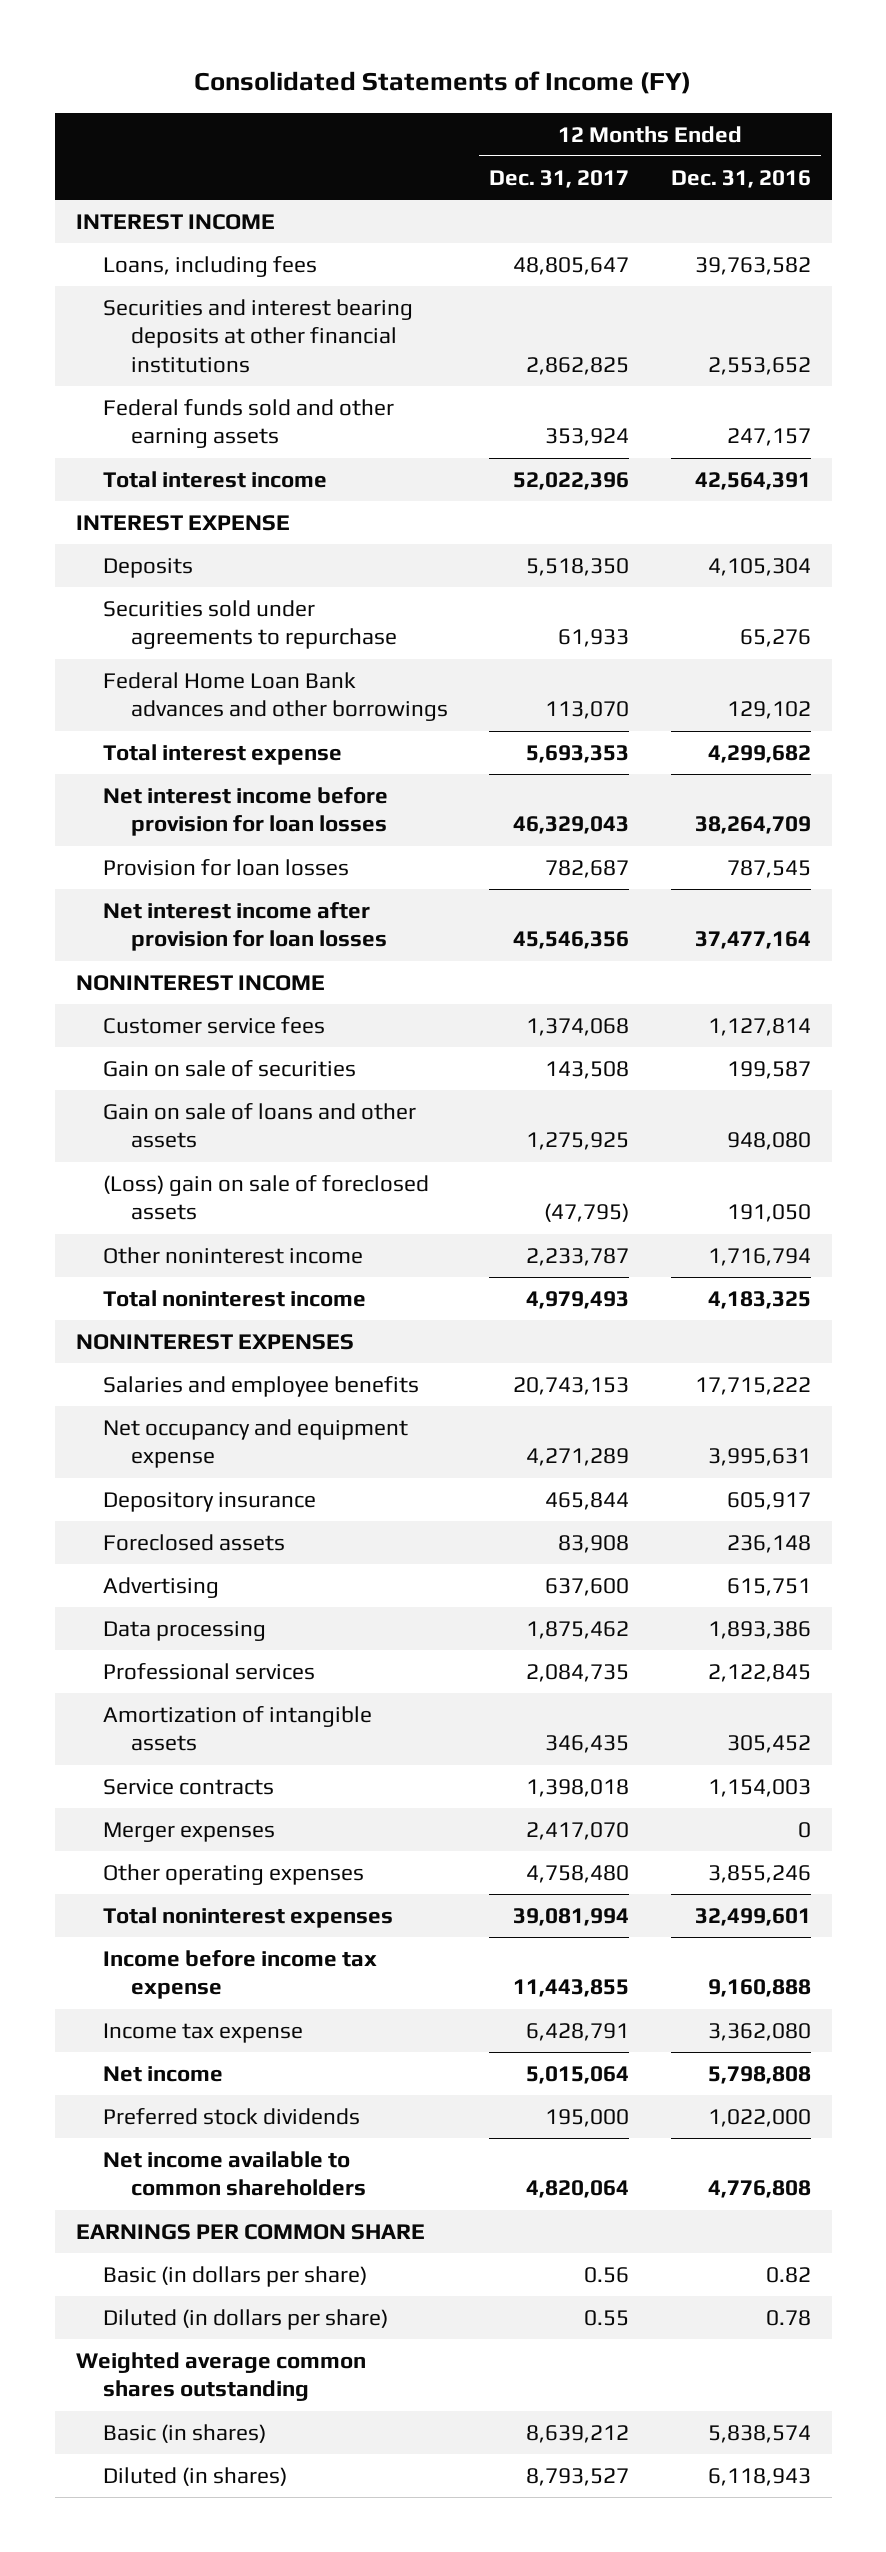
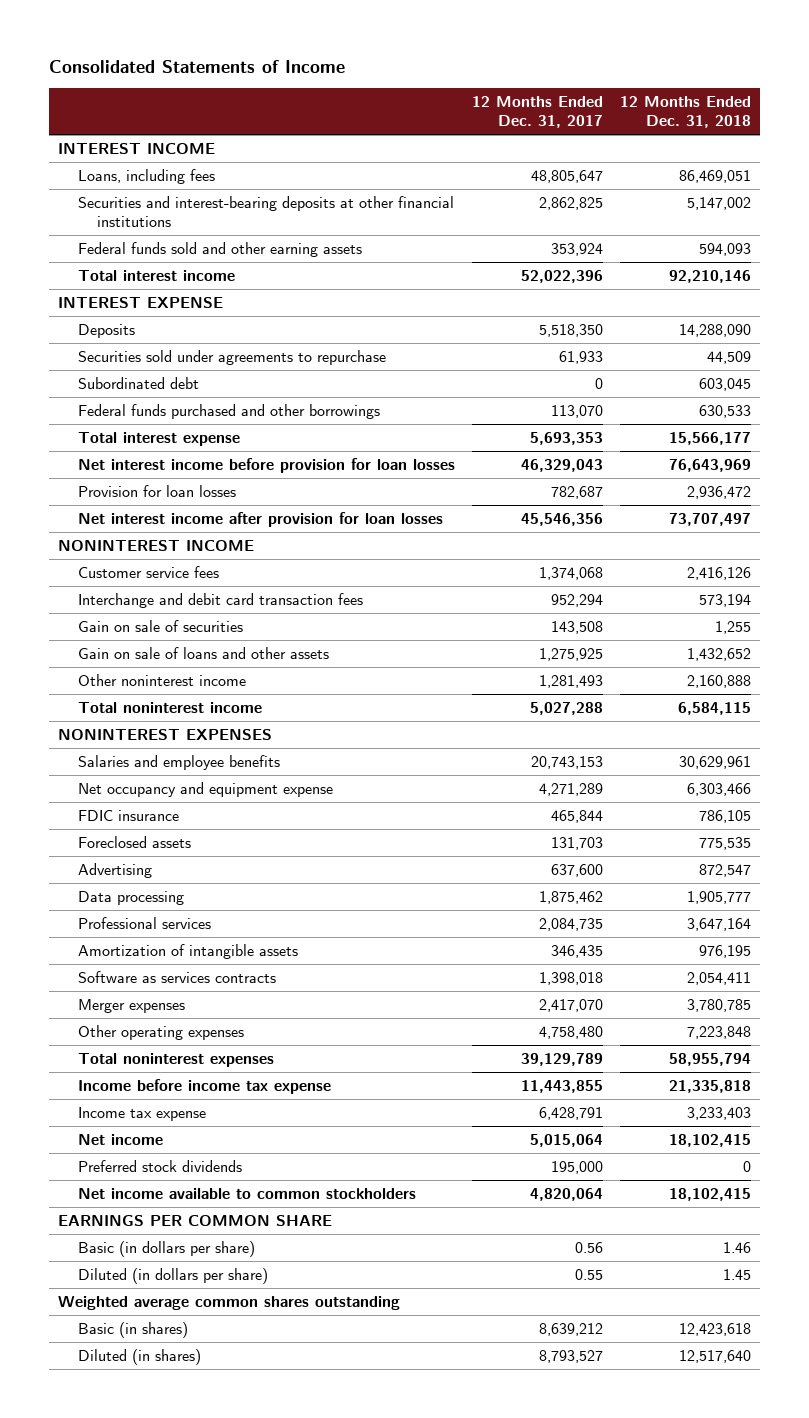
[194,71,692,95] Consolidated Statements of Income (FY) -> [48,59,345,73] Consolidated Statements of Income
[670,169,811,188] Dec. 31, 2016 -> none
none -> [620,95,752,128] 12 Months Ended Dec. 31, 2018
[103,298,414,373] Securities and interest bearing deposits at other financial institutions -> [77,195,454,227] Securities and interest-bearing deposits at other financial institutions
none -> [77,376,199,389] Subordinated debt
[103,671,448,722] Federal Home Loan Bank advances and other borrowings -> [77,403,380,419] Federal funds purchased and other borrowings
none -> [77,592,363,608] Interchange and debit card transaction fees
[103,1174,430,1221] (Loss) gain on sale of foreclosed assets -> none
[526,1247,630,1266] 2,233,787 -> [538,674,603,688] 1,281,493
[526,1290,630,1309] 4,979,493 -> [529,701,603,715] 5,027,288
[103,1491,317,1512] Depository insurance -> [77,809,179,821] FDIC insurance
[558,1534,630,1553] 83,908 -> [550,836,603,850] 131,703
[103,1778,275,1795] Service contracts -> [77,970,276,983] Software as services contracts
[513,1907,630,1926] 39,081,994 -> [520,1052,603,1066] 39,129,789
[103,2150,366,2197] Net income available to common shareholders -> [77,1187,416,1199] Net income available to common stockholders

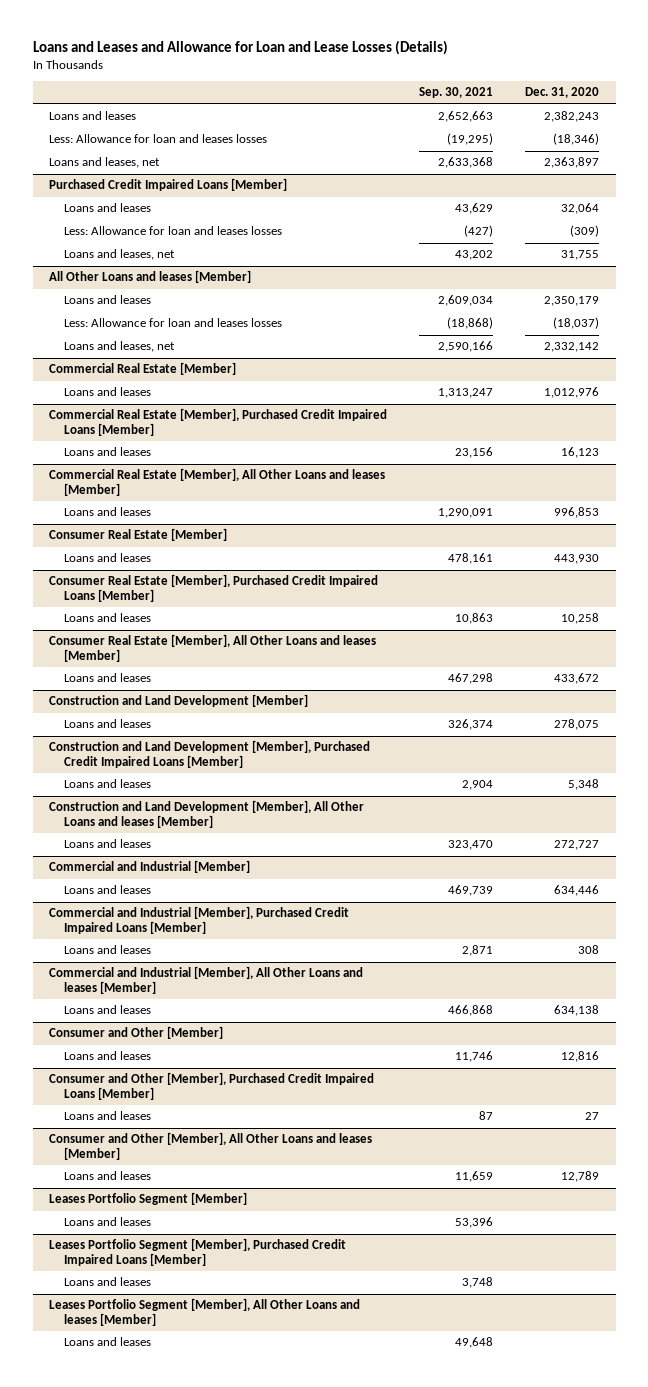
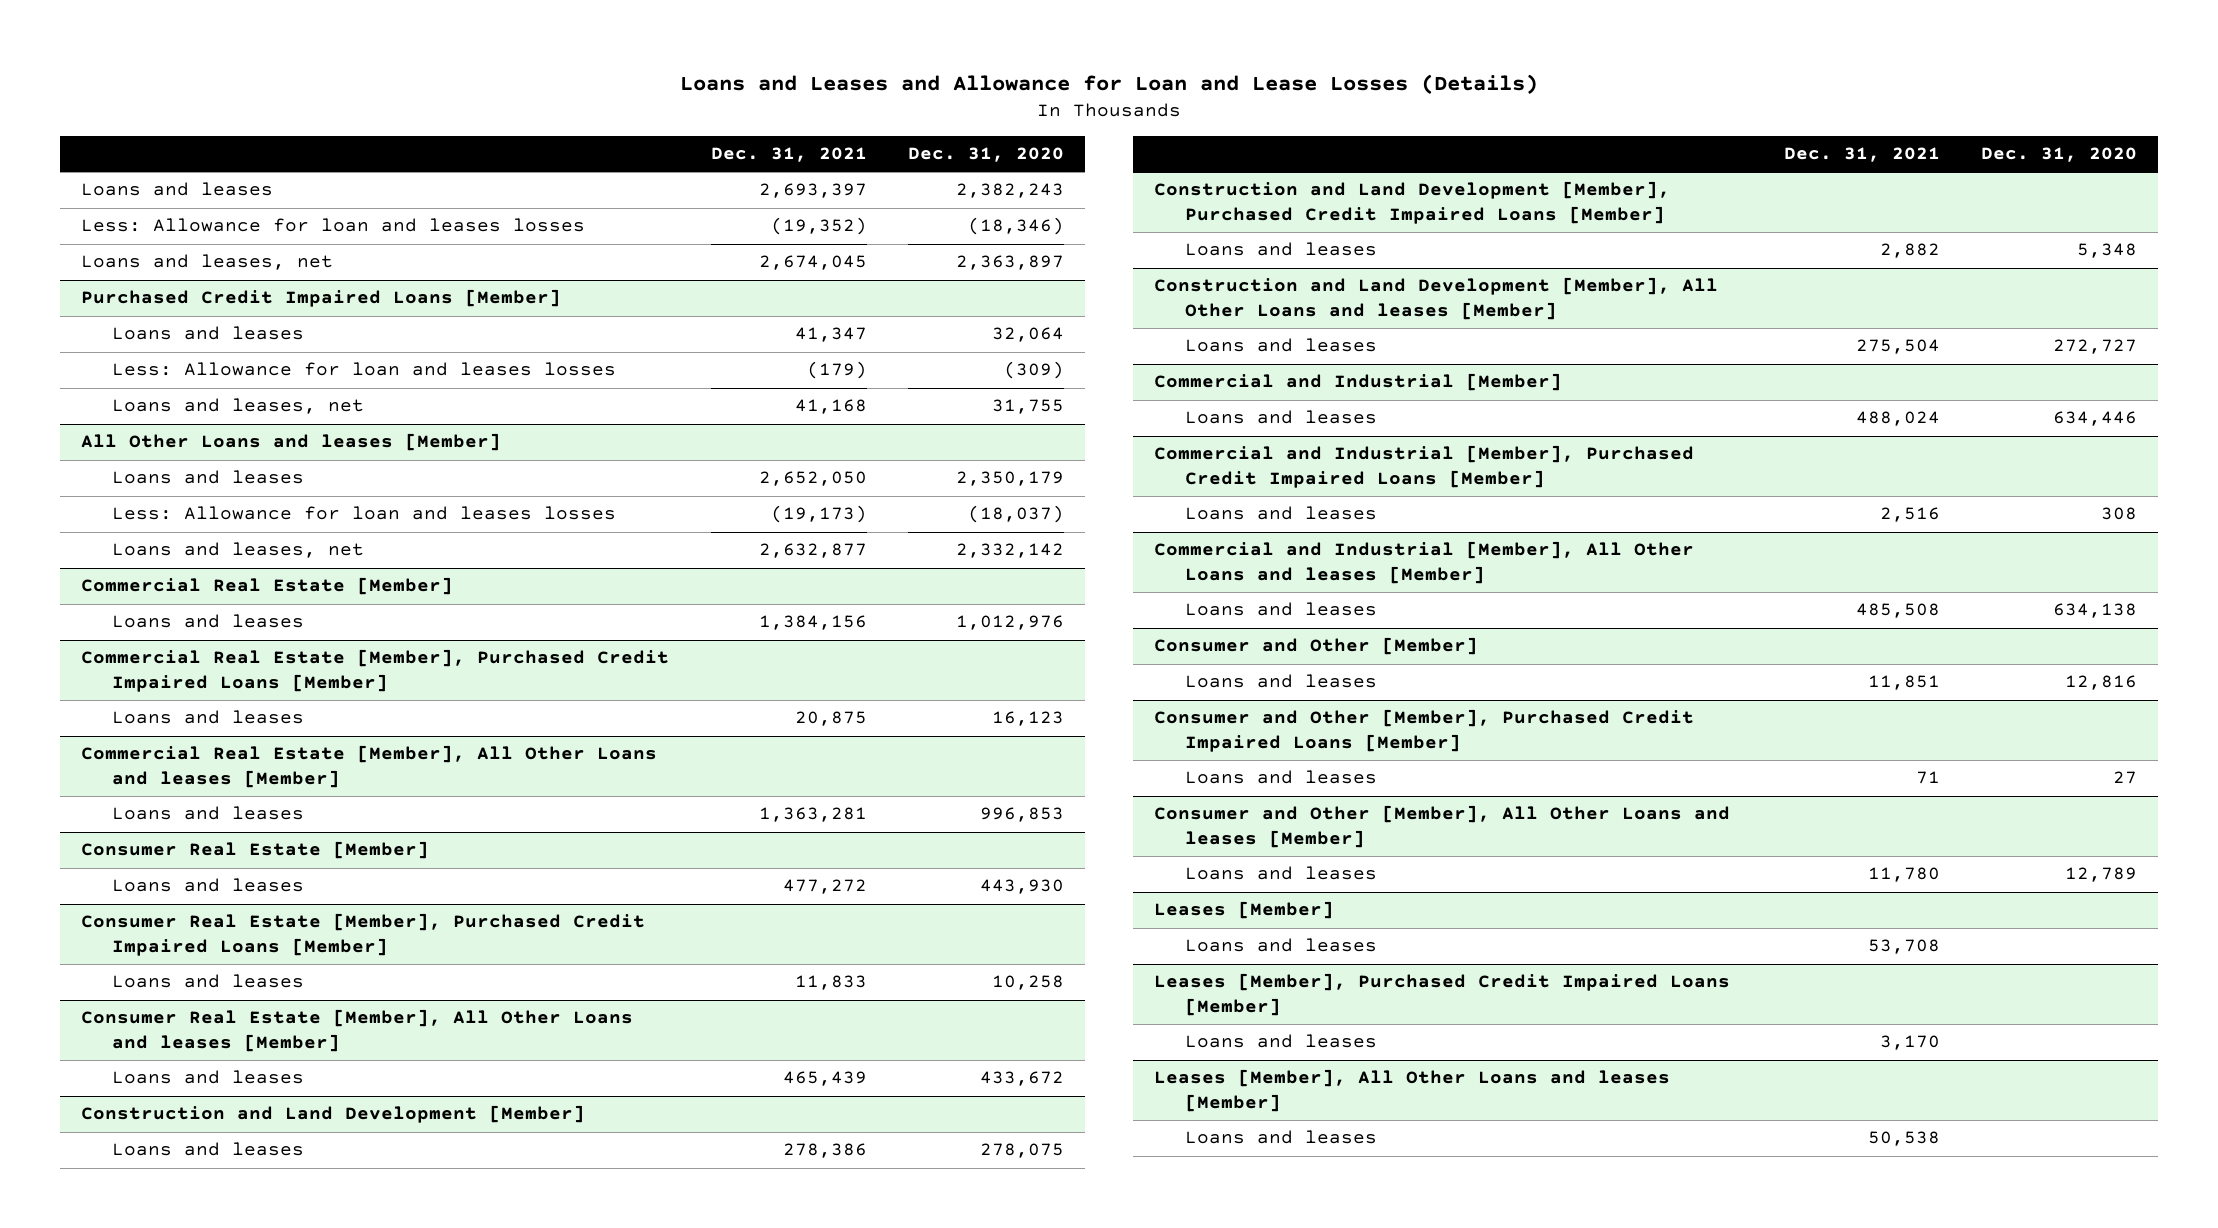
[419,87,494,99] Sep. 30, 2021 -> none
none -> [710,147,867,163] Dec. 31, 2021
[48,1192,247,1206] Leases Portfolio Segment [Member] -> [1154,901,1335,920] Leases [Member]
[48,1238,346,1266] Leases Portfolio Segment [Member], Purchased Credit Impaired Loans [Member] -> [1154,973,1731,1016] Leases [Member], Purchased Credit Impaired Loans [Member]
[48,1298,360,1326] Leases Portfolio Segment [Member], All Other Loans and leases [Member] -> [1154,1069,1671,1112] Leases [Member], All Other Loans and leases [Member]

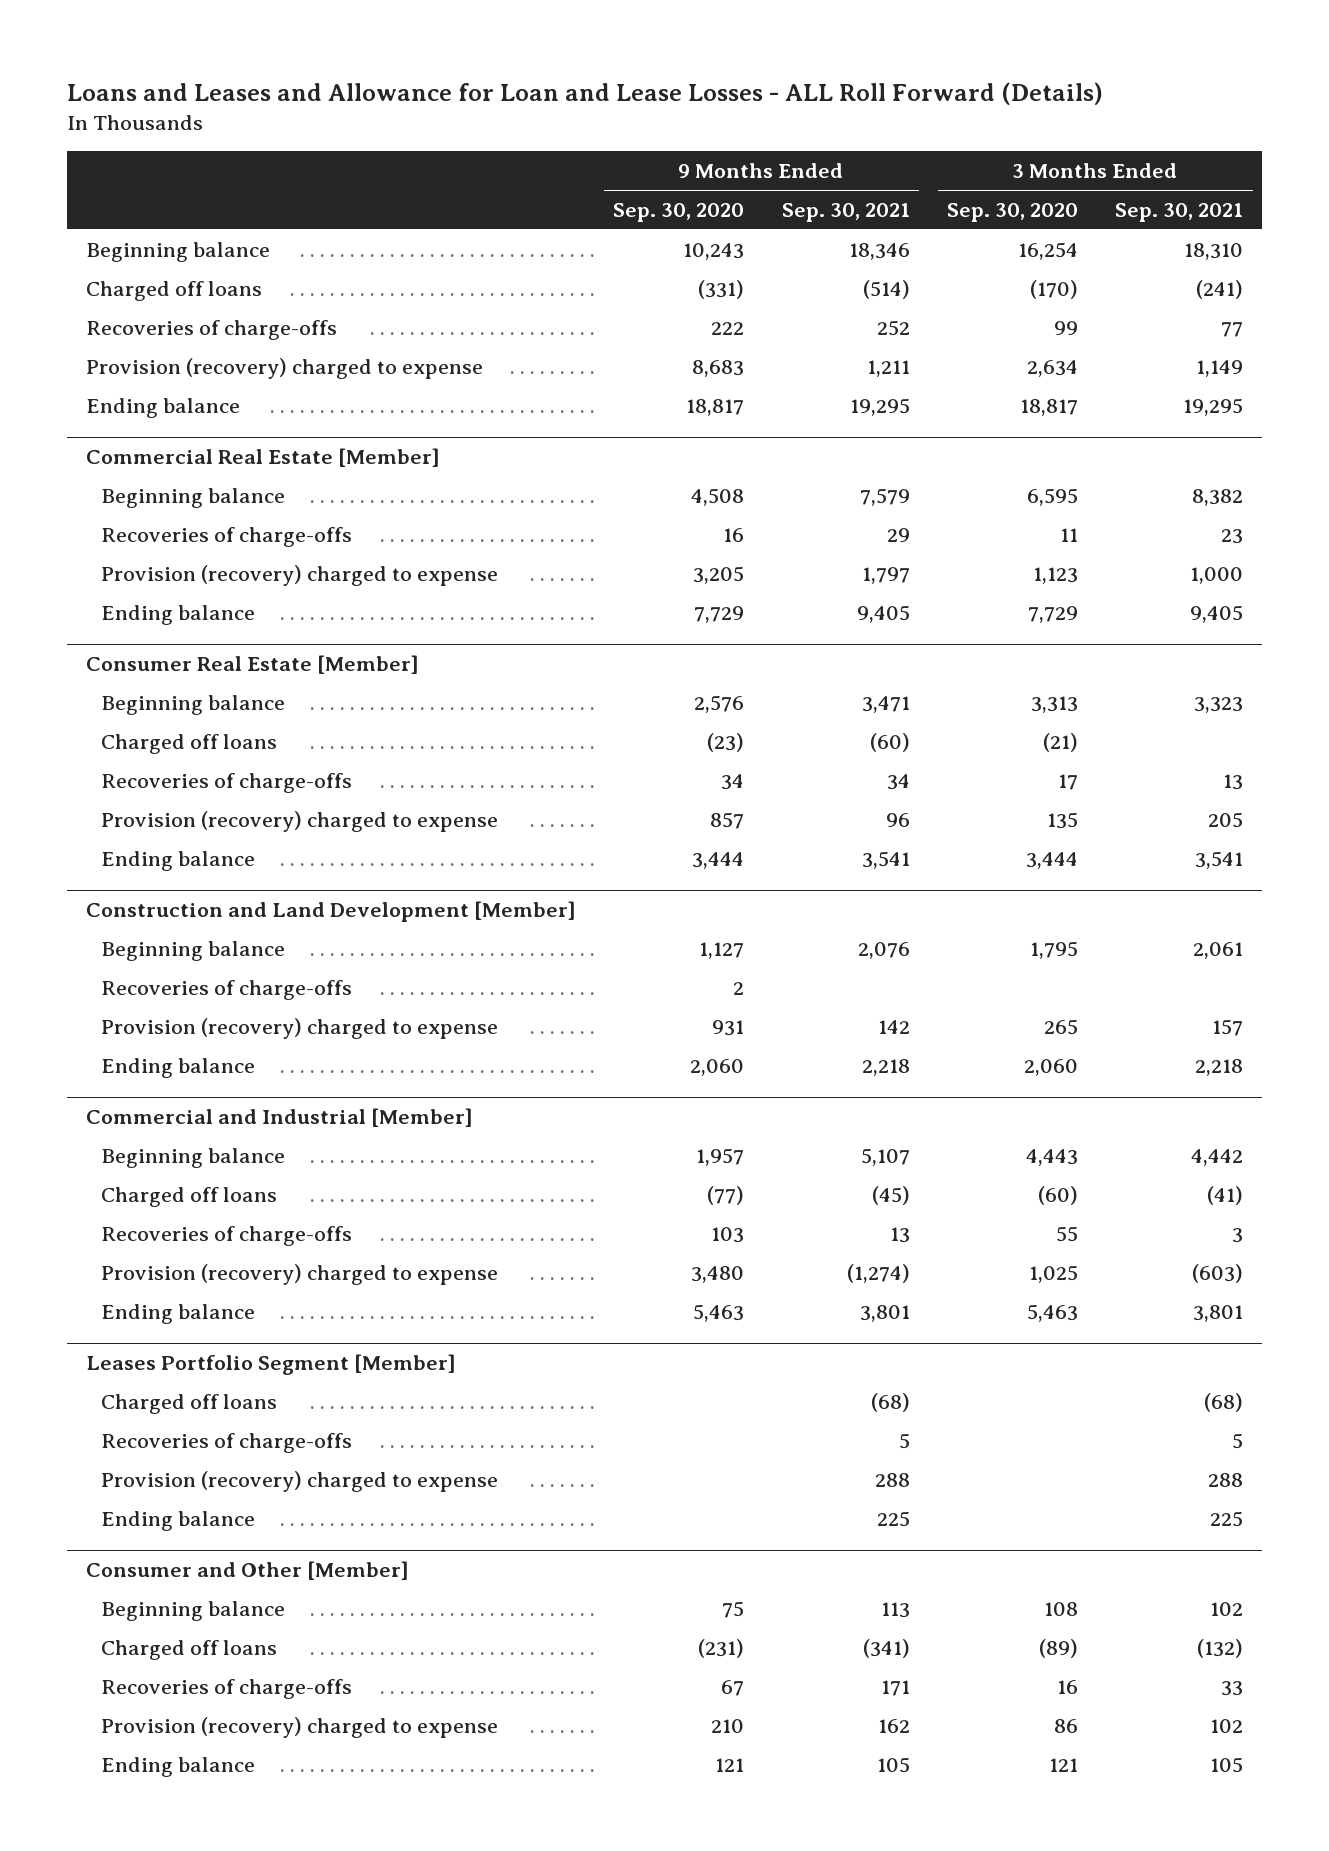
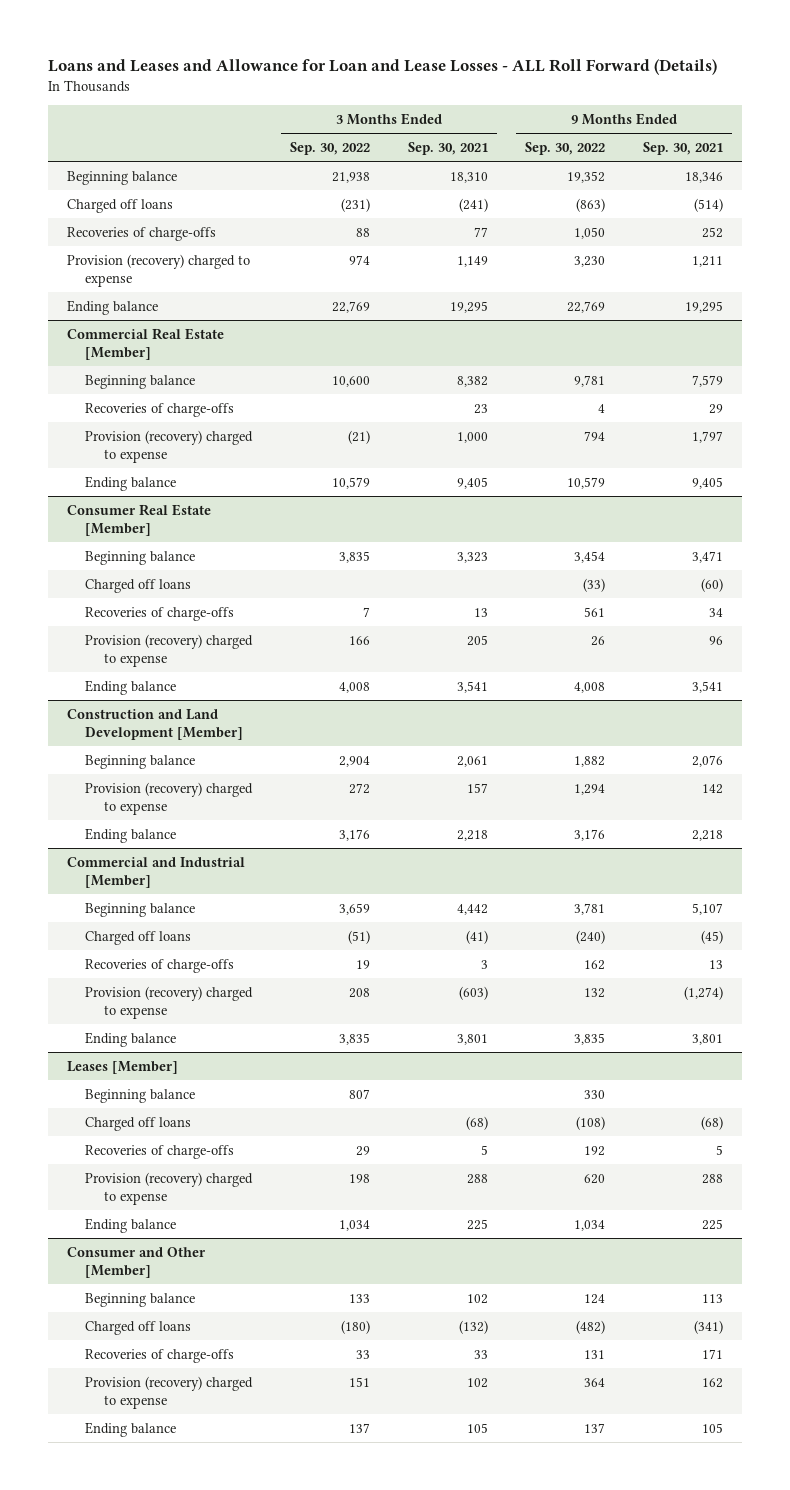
[613,202,745,222] Sep. 30, 2020 -> none
[946,202,1078,222] Sep. 30, 2020 -> none
none -> [289,142,370,156] Sep. 30, 2022
none -> [525,142,606,156] Sep. 30, 2022
[101,979,353,1000] Recoveries of charge-offs -> none
[86,1354,457,1376] Leases Portfolio Segment [Member] -> [67,1060,179,1074] Leases [Member]
none -> [85,1088,196,1103] Beginning balance

